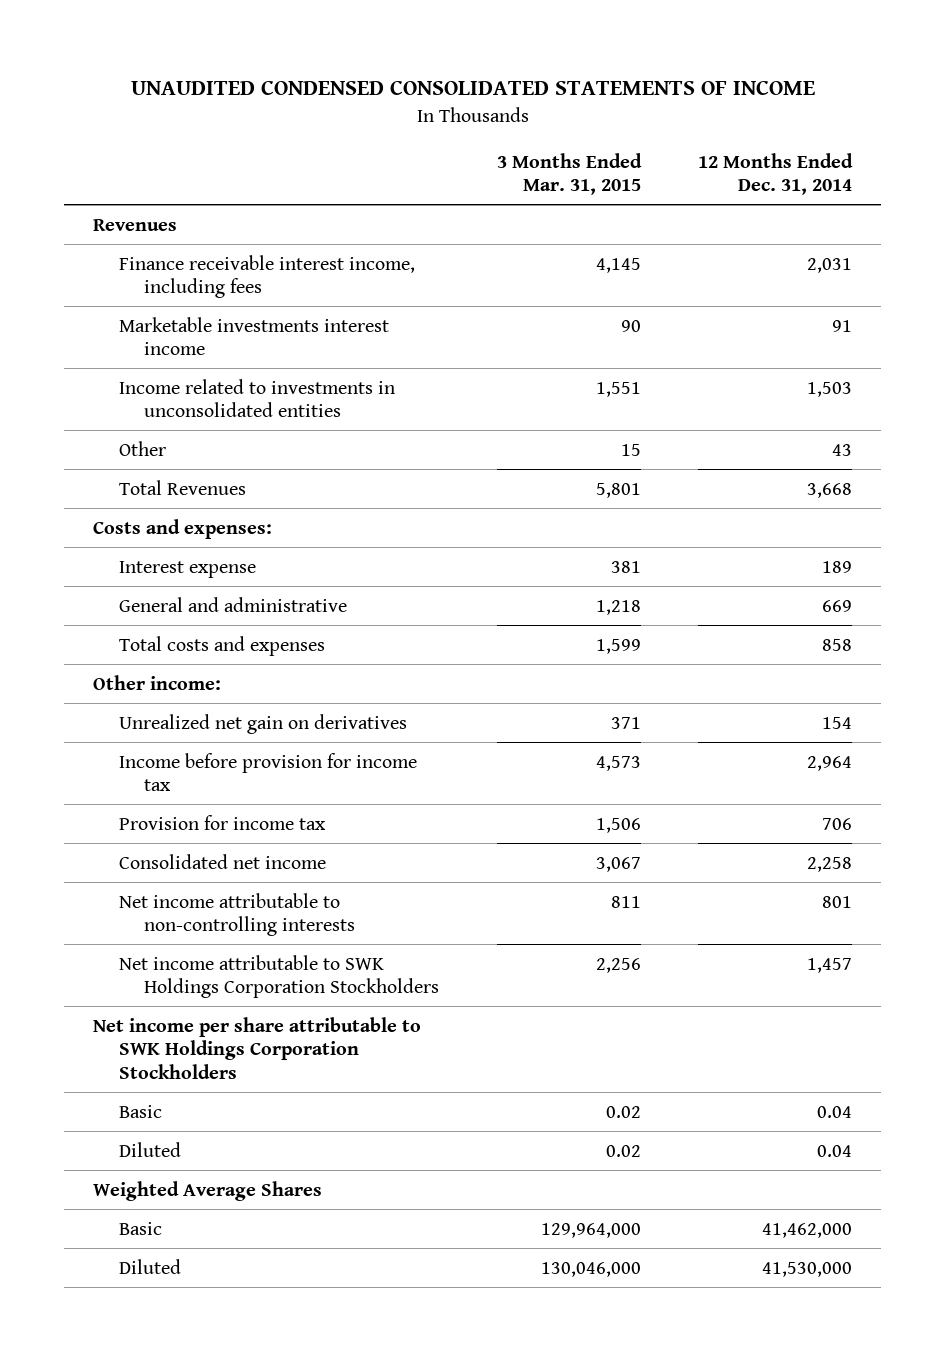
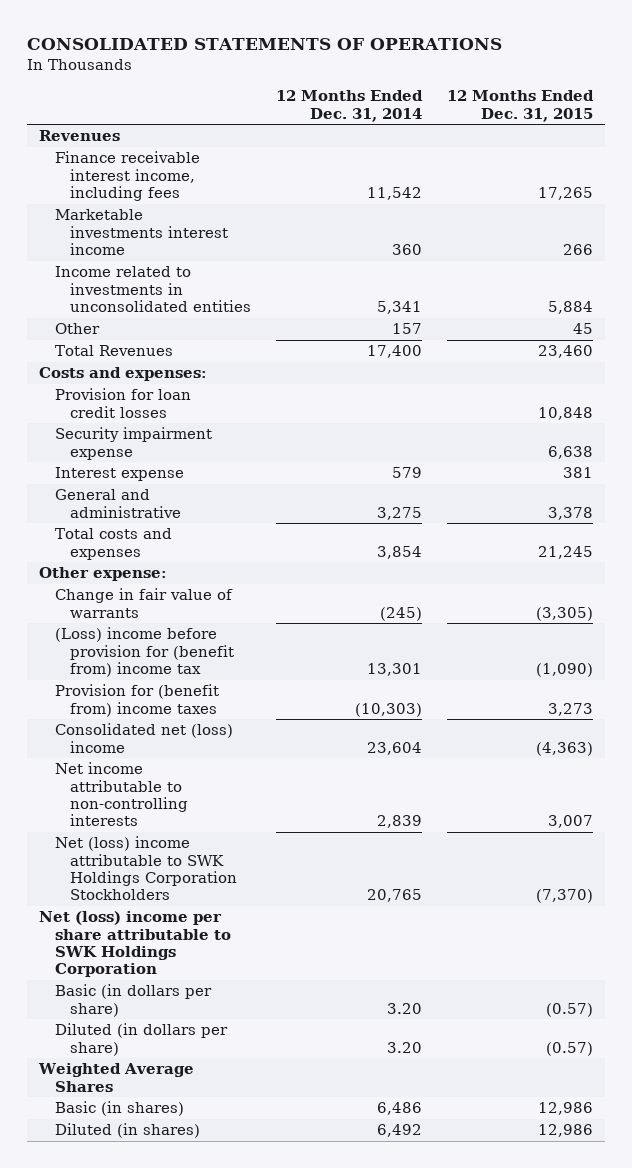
[130,80,815,96] UNAUDITED CONDENSED CONSOLIDATED STATEMENTS OF INCOME -> [26,37,502,50] CONSOLIDATED STATEMENTS OF OPERATIONS
[496,152,642,196] 3 Months Ended Mar. 31, 2015 -> none
none -> [446,90,594,122] 12 Months Ended Dec. 31, 2015
[807,257,853,273] 2,031 -> [366,187,422,201] 11,542
[832,319,853,332] 91 -> [391,244,422,256] 360
[807,381,853,397] 1,503 -> [376,301,422,315] 5,341
[832,443,853,456] 43 -> [391,323,422,335] 157
[807,482,853,498] 3,668 -> [366,345,422,359] 17,400
[118,713,407,734] Unrealized net gain on derivatives -> none
none -> [54,388,191,418] Provision for loan credit losses
none -> [54,427,212,460] Security impairment expense
[822,560,853,573] 189 -> [391,467,422,479] 579
[822,599,853,612] 669 -> [376,506,422,520] 3,275
[822,638,853,651] 858 -> [376,545,422,559] 3,854
[93,674,222,690] Other income: -> [39,567,168,582] Other expense:
none -> [54,588,233,618] Change in fair value of warrants
[118,752,417,792] Income before provision for income tax -> [54,627,235,678] (Loss) income before provision for (benefit from) income tax
[807,755,853,771] 2,964 -> [366,663,422,677] 13,301
[118,814,326,830] Provision for income tax -> [54,684,219,717] Provision for (benefit from) income taxes
[822,817,853,830] 706 -> [354,702,422,717] (10,303)
[118,853,326,869] Consolidated net income -> [54,723,233,753] Consolidated net (loss) income
[807,856,853,872] 2,258 -> [366,741,422,755] 23,604
[822,895,853,908] 801 -> [376,815,422,829] 2,839
[118,954,440,999] Net income attributable to SWK Holdings Corporation Stockholders -> [54,836,238,901] Net (loss) income attributable to SWK Holdings Corporation Stockholders
[807,957,853,973] 1,457 -> [366,889,422,903] 20,765
[93,1016,422,1079] Net income per share attributable to SWK Holdings Corporation Stockholders -> [39,911,231,978] Net (loss) income per share attributable to SWK Holdings Corporation
[118,1104,162,1118] Basic -> [54,984,212,1017] Basic (in dollars per share)
[817,1105,853,1118] 0.04 -> [386,1002,422,1014] 3.20
[118,1141,181,1157] Diluted -> [54,1023,228,1056] Diluted (in dollars per share)
[817,1144,853,1157] 0.04 -> [386,1041,422,1053] 3.20
[118,1221,162,1235] Basic -> [54,1101,184,1117] Basic (in shares)
[762,1222,853,1238] 41,462,000 -> [376,1102,422,1116] 6,486
[118,1258,181,1274] Diluted -> [54,1123,200,1139] Diluted (in shares)
[762,1261,853,1277] 41,530,000 -> [376,1124,422,1138] 6,492

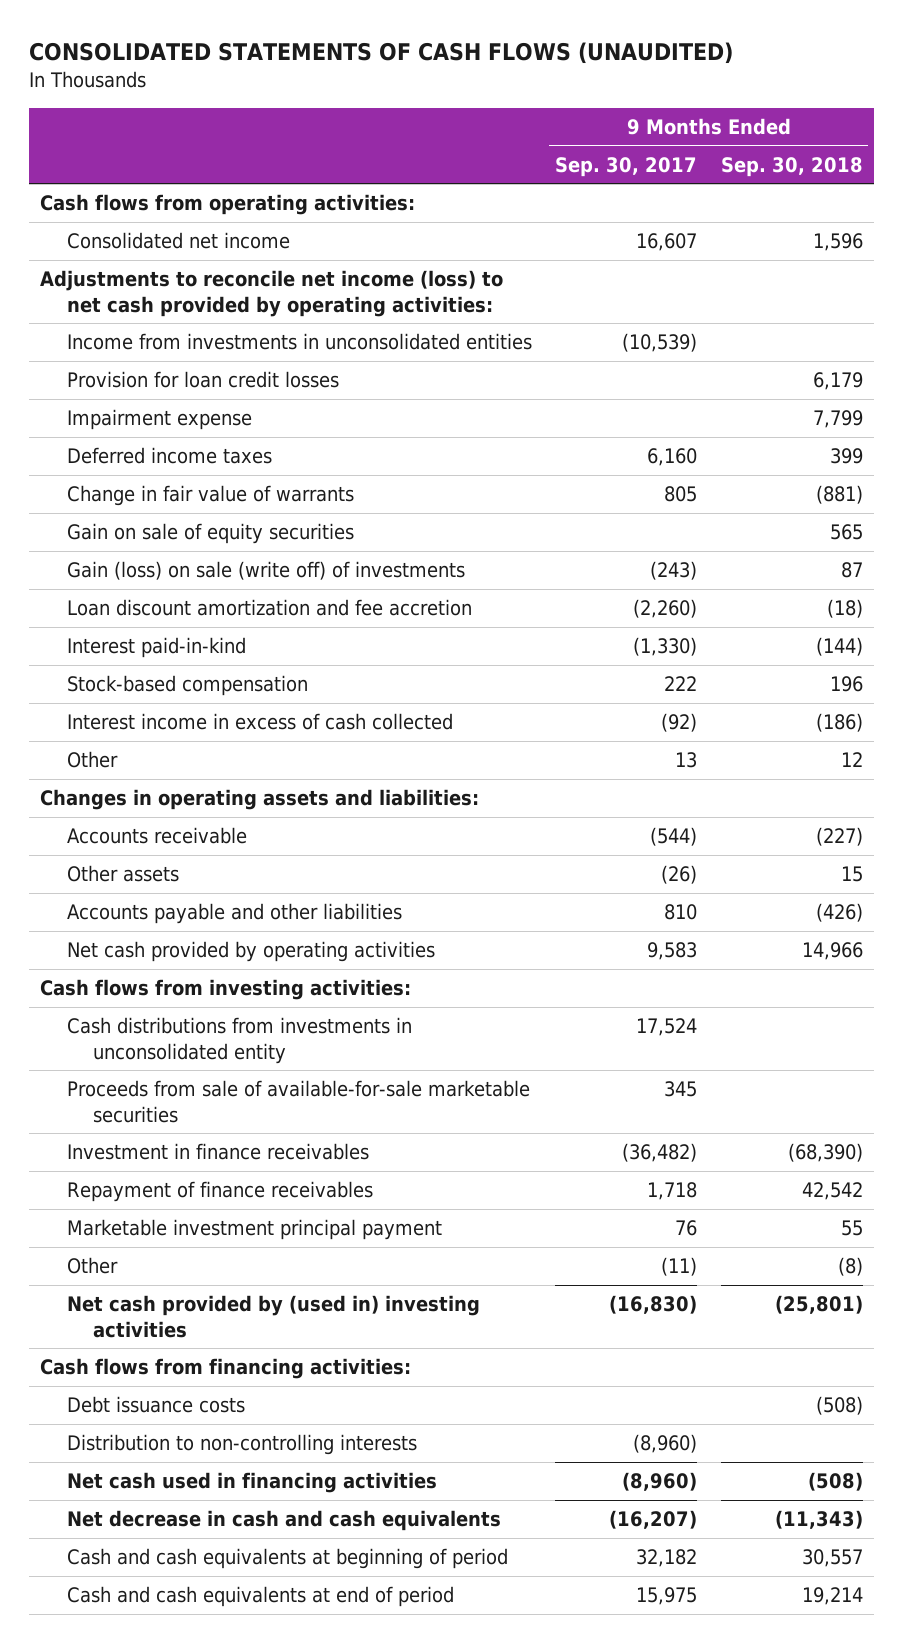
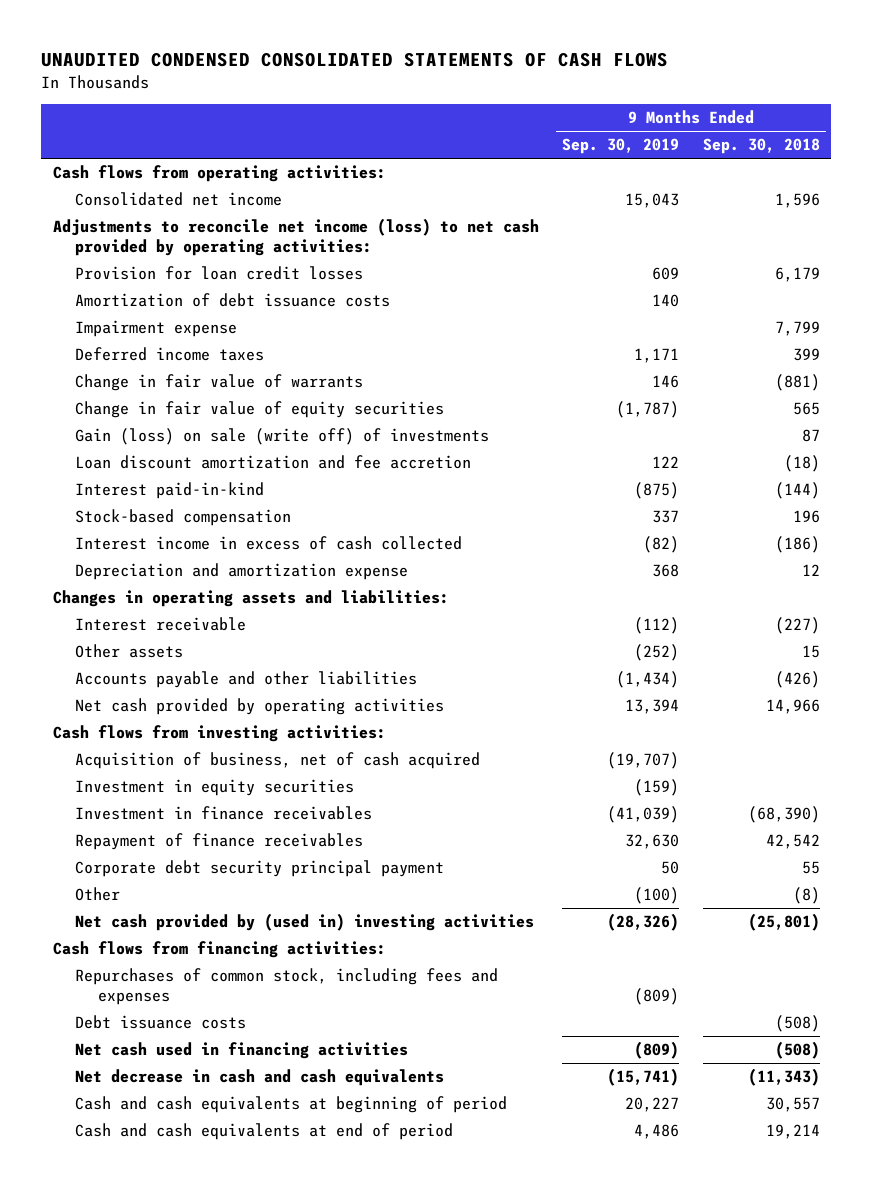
[28,42,733,65] CONSOLIDATED STATEMENTS OF CASH FLOWS (UNAUDITED) -> [41,52,669,68] UNAUDITED CONDENSED CONSOLIDATED STATEMENTS OF CASH FLOWS
[555,156,698,177] Sep. 30, 2017 -> none
none -> [562,138,680,155] Sep. 30, 2019
[66,333,532,351] Income from investments in unconsolidated entities -> none
none -> [75,293,391,308] Amortization of debt issuance costs
[66,523,354,545] Gain on sale of equity securities -> [75,401,445,419] Change in fair value of equity securities
[66,751,118,769] Other -> none
none -> [75,563,409,581] Depreciation and amortization expense
[66,827,247,845] Accounts receivable -> [75,617,247,632] Interest receivable
[66,1017,412,1064] Cash distributions from investments in unconsolidated entity -> none
[66,1080,530,1123] Proceeds from sale of available-for-sale marketable securities -> none
none -> [75,752,481,770] Acquisition of business, net of cash acquired
none -> [75,779,355,797] Investment in equity securities
[66,1219,442,1241] Marketable investment principal payment -> [75,860,445,878] Corporate debt security principal payment
none -> [75,968,499,1006] Repurchases of common stock, including fees and expenses
[66,1434,417,1456] Distribution to non-controlling interests -> none

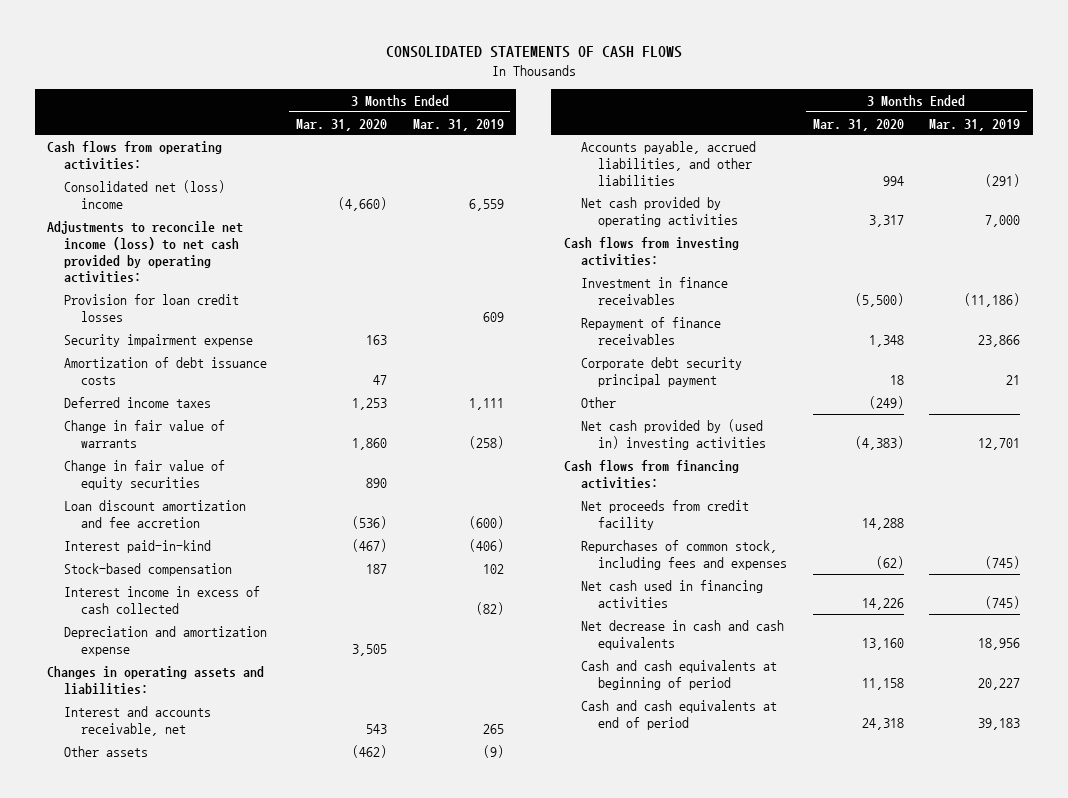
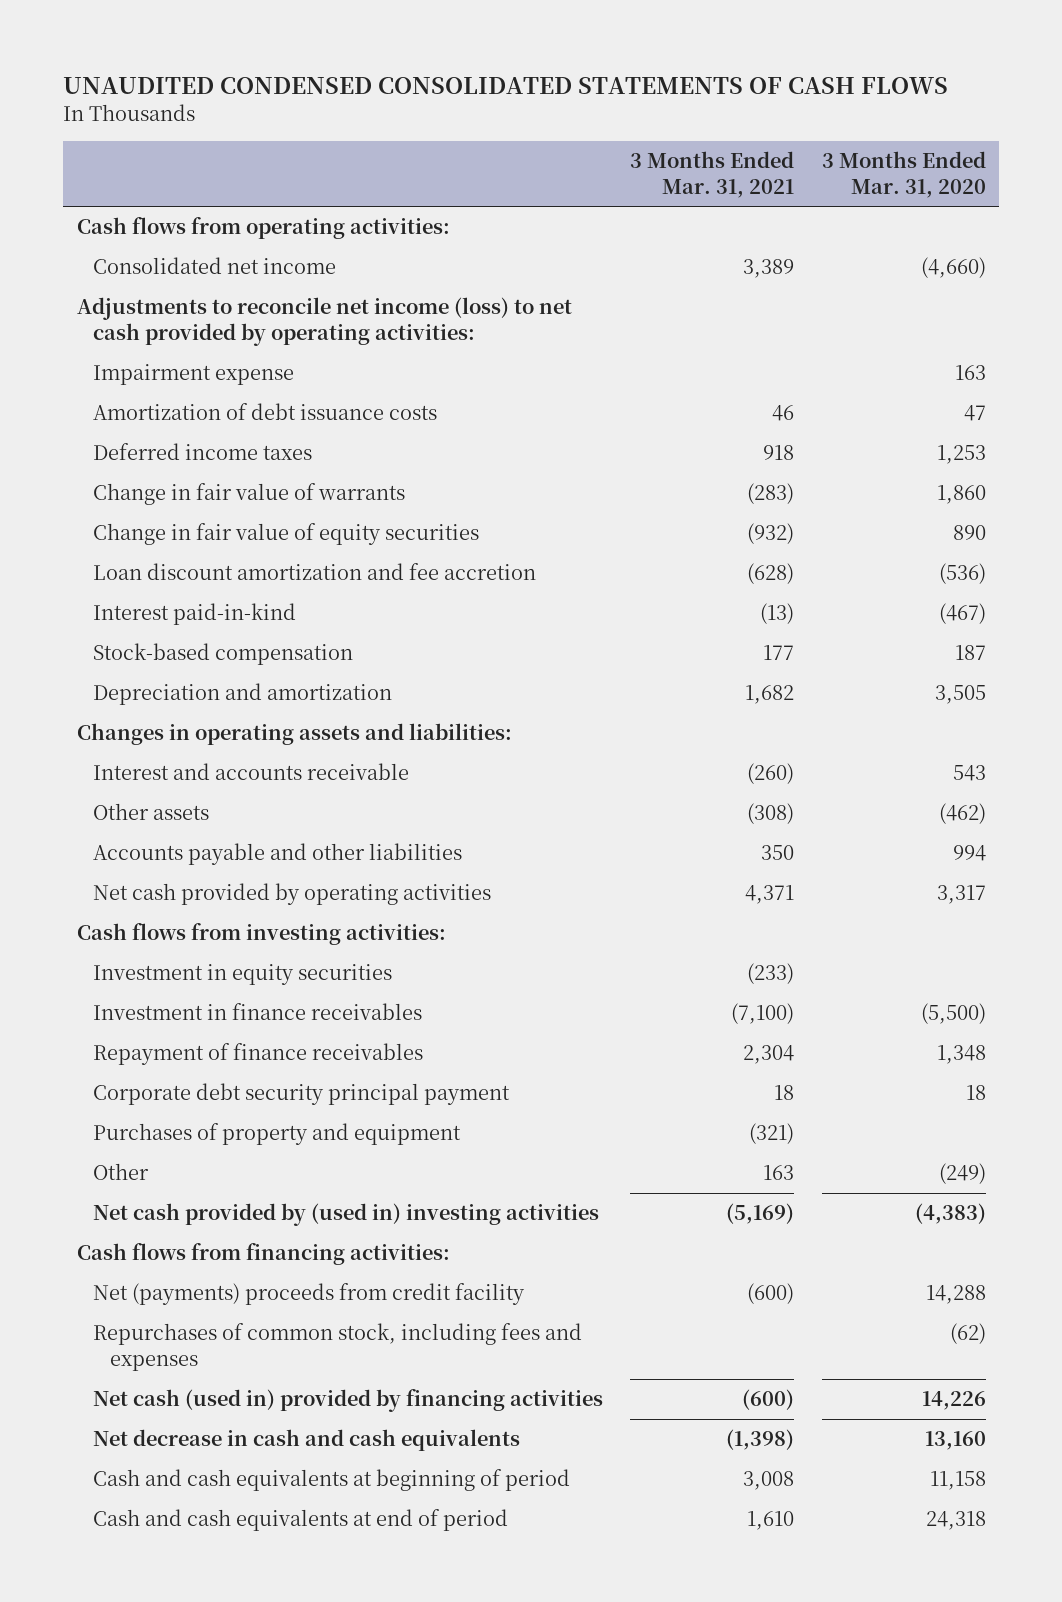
[385,46,682,59] CONSOLIDATED STATEMENTS OF CASH FLOWS -> [62,76,948,94] UNAUDITED CONDENSED CONSOLIDATED STATEMENTS OF CASH FLOWS
[412,118,504,131] Mar. 31, 2019 -> none
none -> [630,151,795,198] 3 Months Ended Mar. 31, 2021
[64,179,226,209] Consolidated net (loss) income -> [93,257,337,275] Consolidated net income
[64,293,240,322] Provision for loan credit losses -> none
[64,333,254,347] Security impairment expense -> [93,364,295,386] Impairment expense
[64,585,261,614] Interest income in excess of cash collected -> none
[64,625,268,656] Depreciation and amortization expense -> [93,683,393,706] Depreciation and amortization
[64,705,212,736] Interest and accounts receivable, net -> [93,763,410,781] Interest and accounts receivable
[580,140,756,186] Accounts payable, accrued liabilities, and other liabilities -> [93,843,463,866] Accounts payable and other liabilities
none -> [93,964,393,986] Investment in equity securities
none -> [93,1123,462,1146] Purchases of property and equipment
[580,499,749,530] Net proceeds from credit facility -> [93,1283,526,1306] Net (payments) proceeds from credit facility
[580,579,763,608] Net cash used in financing activities -> [93,1389,604,1413] Net cash (used in) provided by financing activities

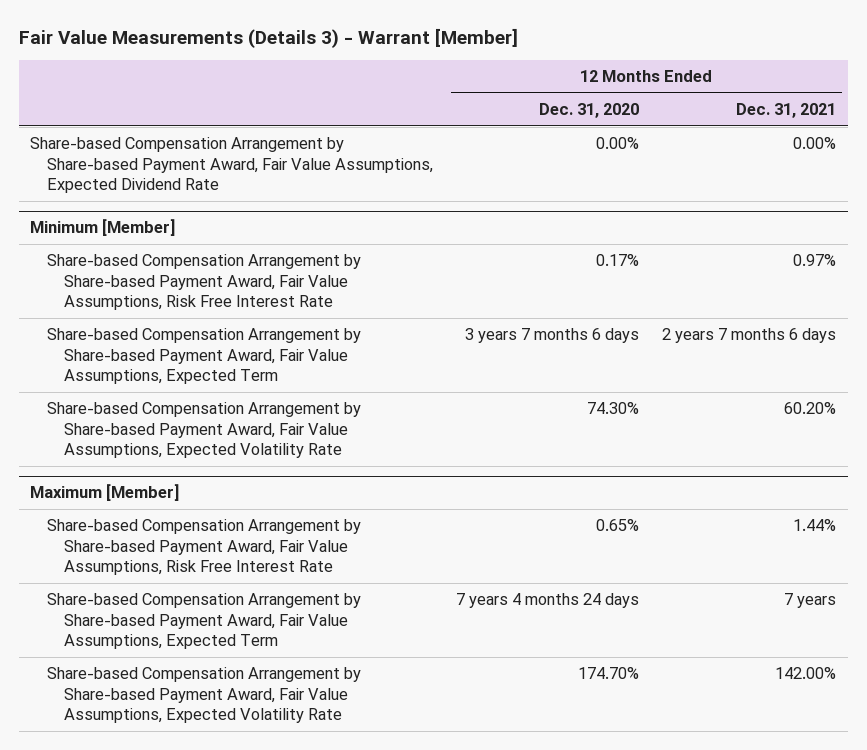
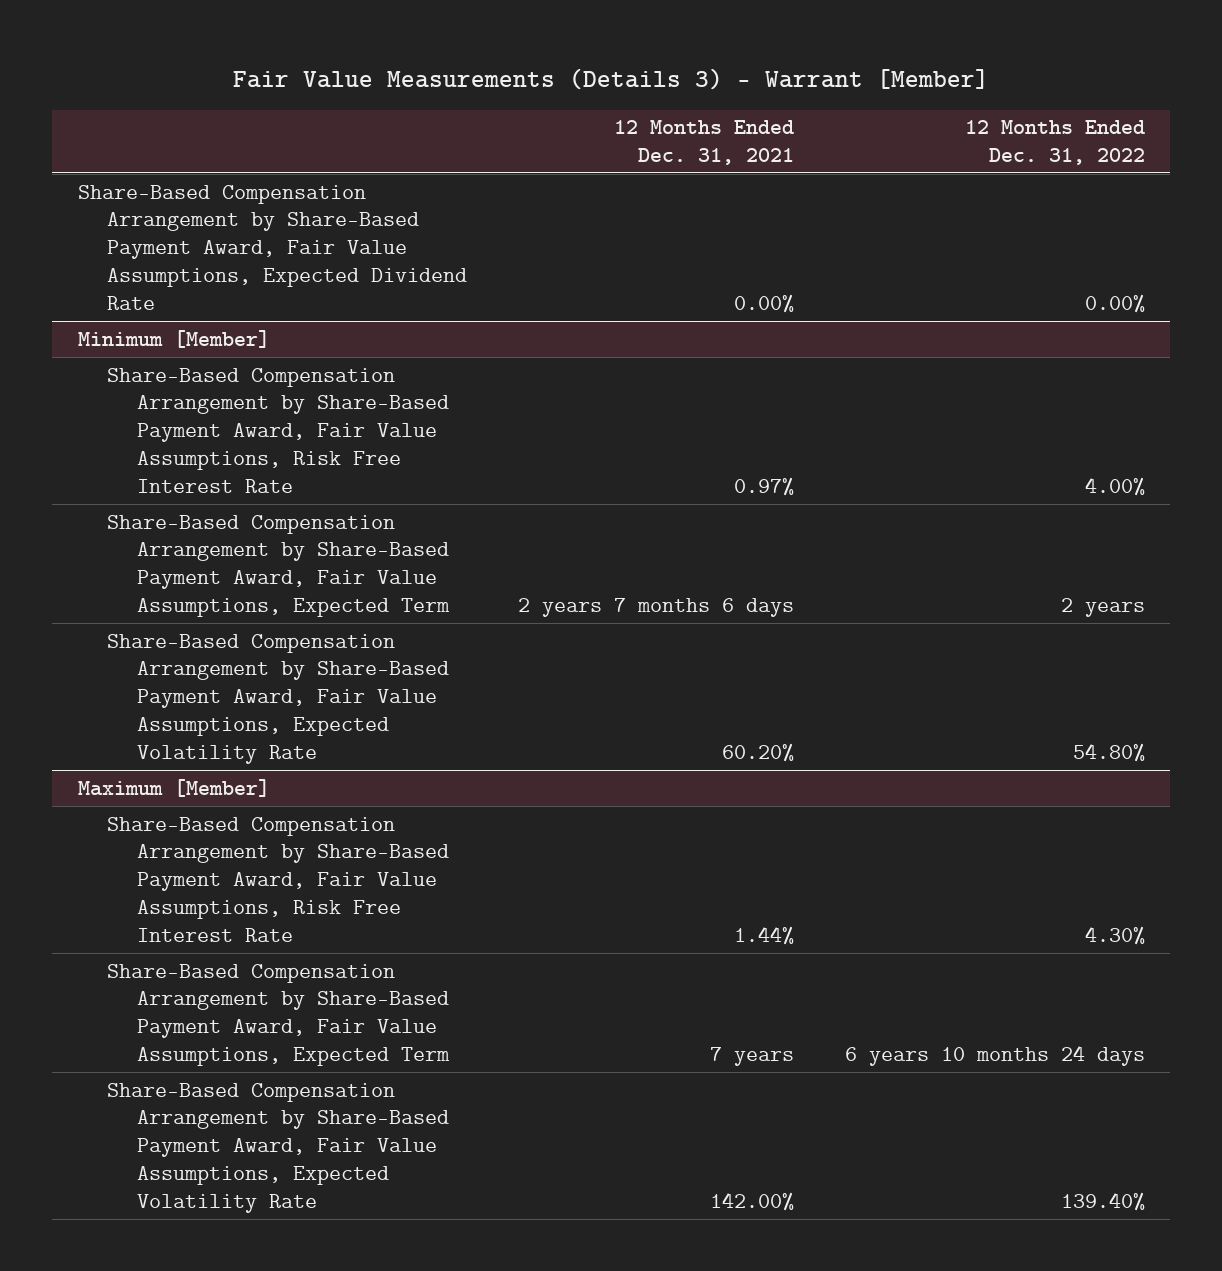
[539,103,640,119] Dec. 31, 2020 -> none
none -> [964,120,1145,165] 12 Months Ended Dec. 31, 2022
[30,137,434,194] Share-based Compensation Arrangement by Share-based Payment Award, Fair Value Assumptions, Expected Dividend Rate -> [77,184,468,311] Share-Based Compensation Arrangement by Share-Based Payment Award, Fair Value Assumptions, Expected Dividend Rate
[47,254,362,311] Share-based Compensation Arrangement by Share-based Payment Award, Fair Value Assumptions, Risk Free Interest Rate -> [107,367,449,494] Share-Based Compensation Arrangement by Share-Based Payment Award, Fair Value Assumptions, Risk Free Interest Rate
[47,328,362,385] Share-based Compensation Arrangement by Share-based Payment Award, Fair Value Assumptions, Expected Term -> [107,514,450,618] Share-Based Compensation Arrangement by Share-Based Payment Award, Fair Value Assumptions, Expected Term
[47,402,362,459] Share-based Compensation Arrangement by Share-based Payment Award, Fair Value Assumptions, Expected Volatility Rate -> [107,633,449,765] Share-Based Compensation Arrangement by Share-Based Payment Award, Fair Value Assumptions, Expected Volatility Rate
[47,519,362,576] Share-based Compensation Arrangement by Share-based Payment Award, Fair Value Assumptions, Risk Free Interest Rate -> [107,816,449,943] Share-Based Compensation Arrangement by Share-Based Payment Award, Fair Value Assumptions, Risk Free Interest Rate
[47,593,362,650] Share-based Compensation Arrangement by Share-based Payment Award, Fair Value Assumptions, Expected Term -> [107,963,450,1067] Share-Based Compensation Arrangement by Share-Based Payment Award, Fair Value Assumptions, Expected Term
[47,667,362,724] Share-based Compensation Arrangement by Share-based Payment Award, Fair Value Assumptions, Expected Volatility Rate -> [107,1082,449,1214] Share-Based Compensation Arrangement by Share-Based Payment Award, Fair Value Assumptions, Expected Volatility Rate

